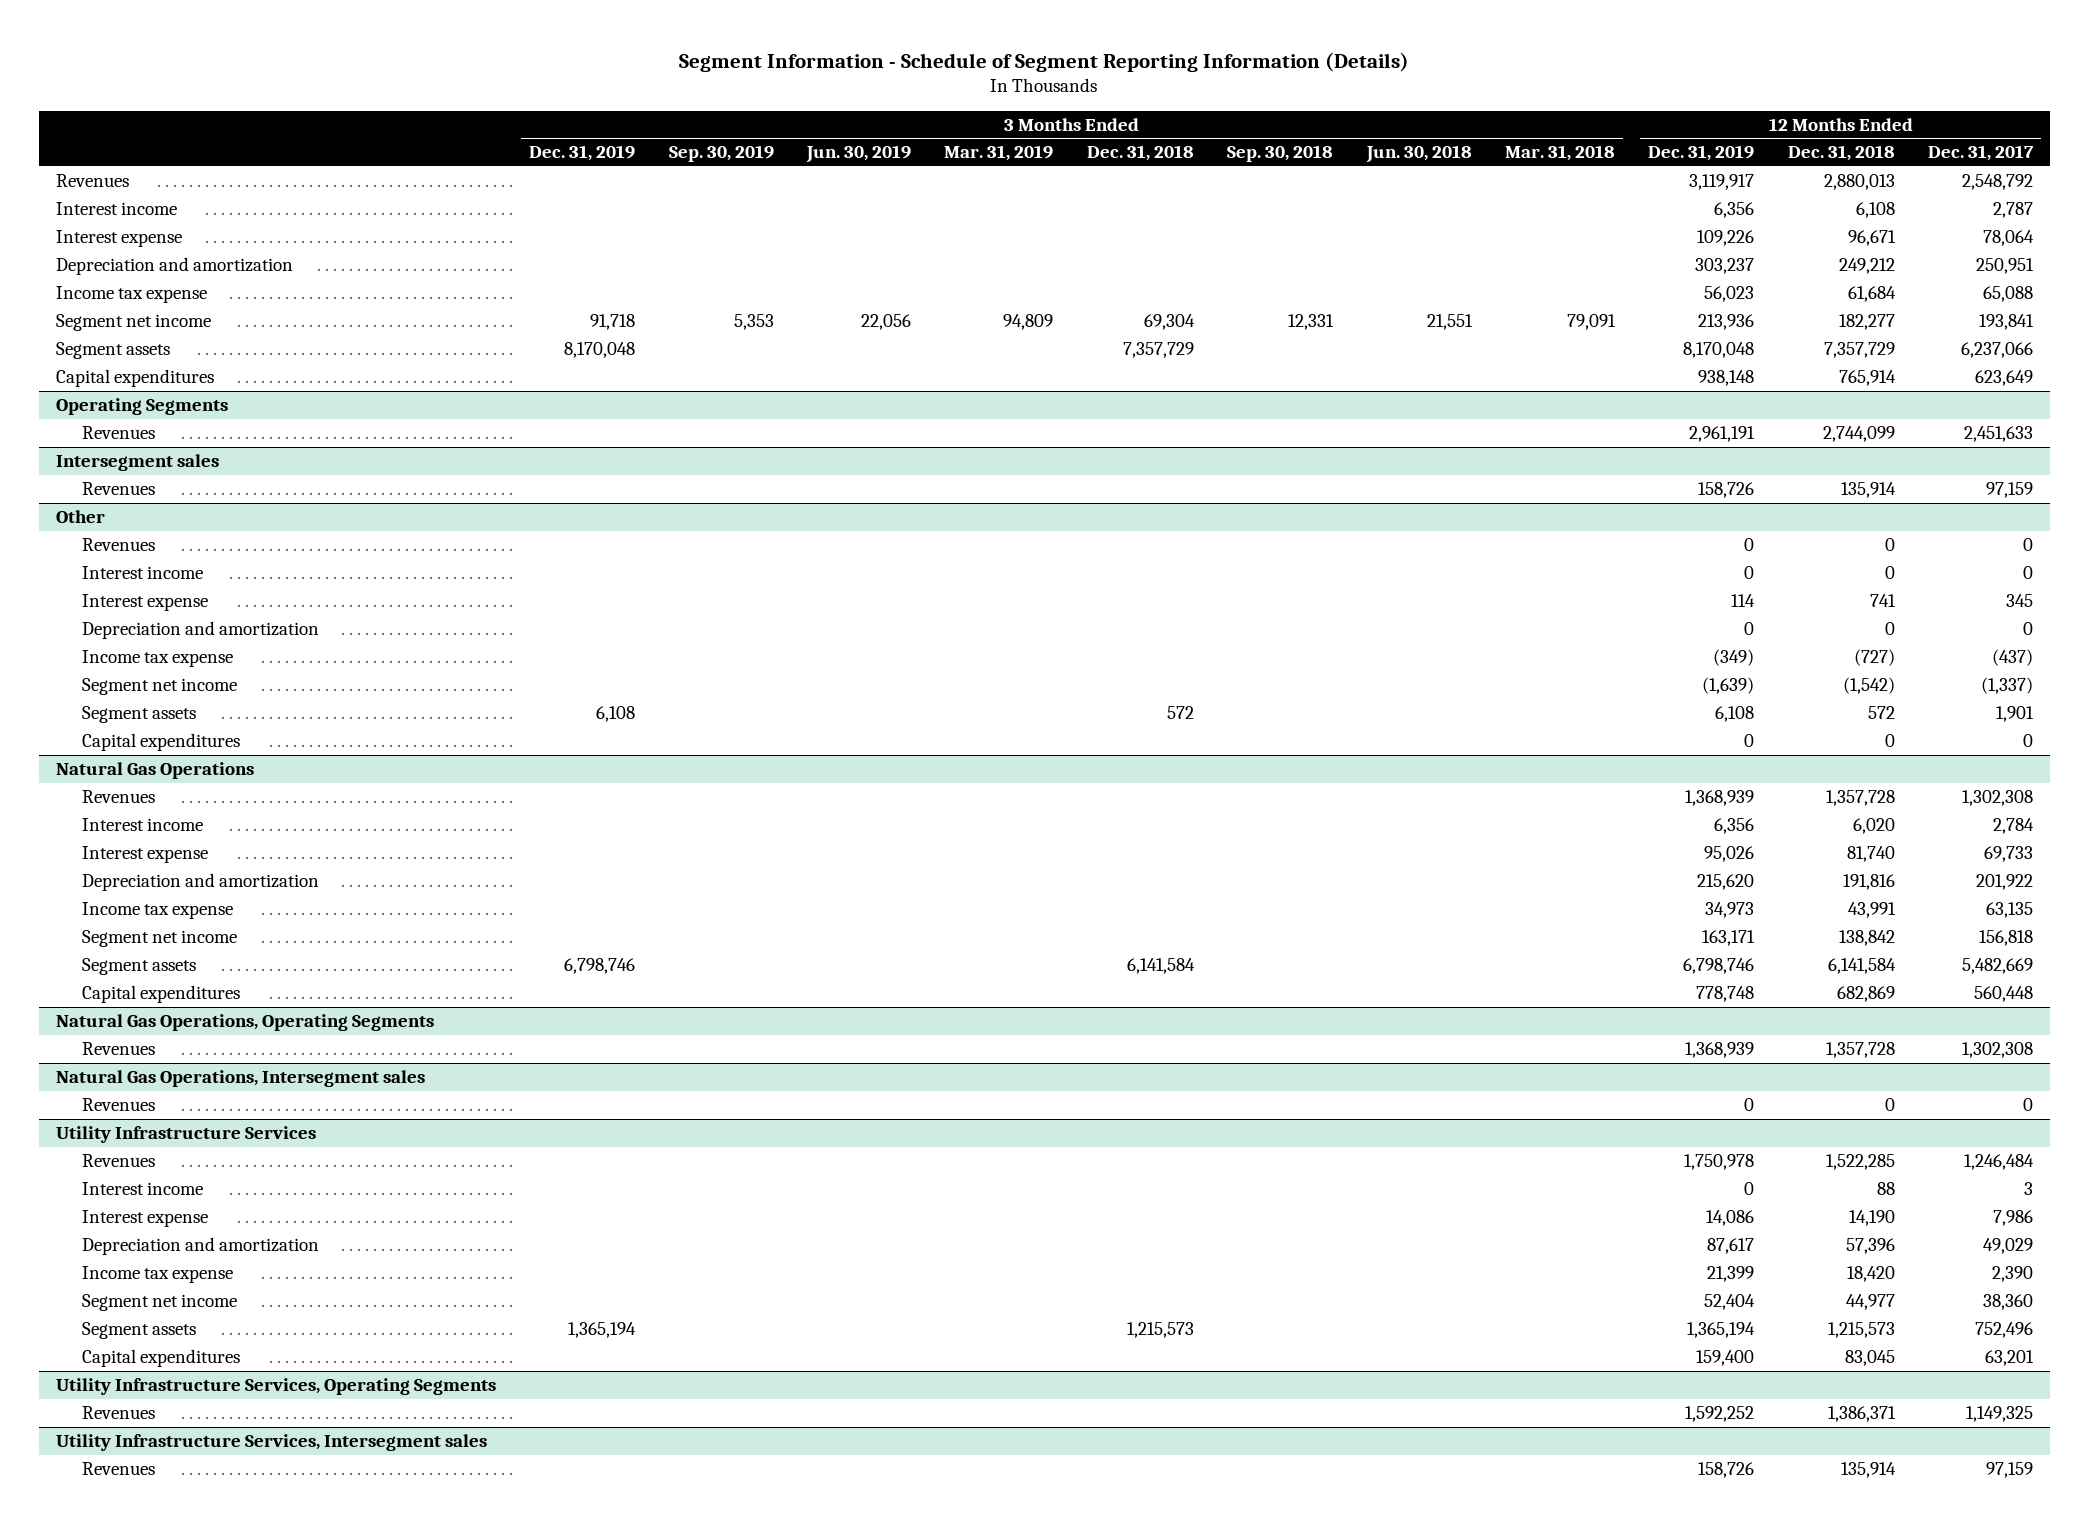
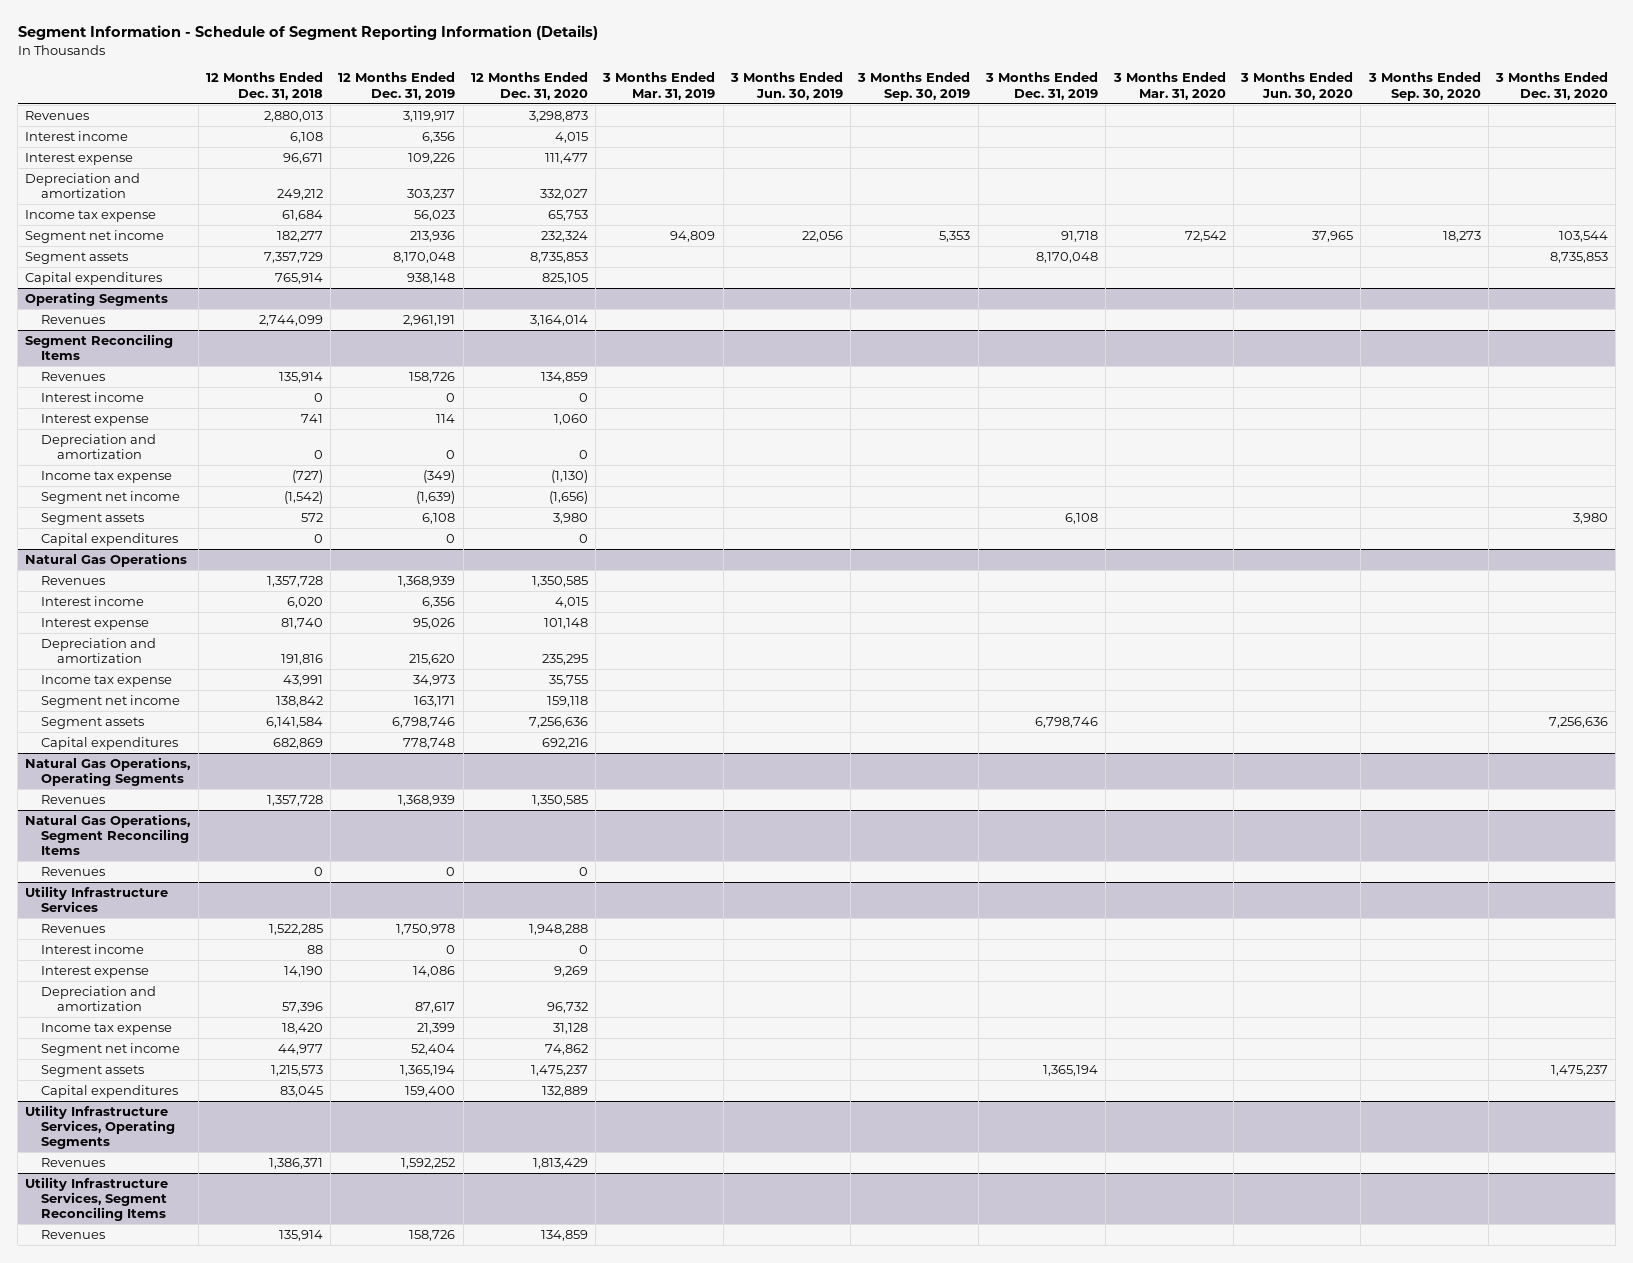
[1086,145,1194,162] Dec. 31, 2018 -> none
[1227,145,1334,163] Sep. 30, 2018 -> none
[1365,145,1472,164] Jun. 30, 2018 -> none
[1504,145,1615,162] Mar. 31, 2018 -> none
[1928,145,2035,162] Dec. 31, 2017 -> none
none -> [470,72,588,100] 12 Months Ended Dec. 31, 2020
none -> [1112,72,1226,100] 3 Months Ended Mar. 31, 2020
none -> [1240,72,1354,100] 3 Months Ended Jun. 30, 2020
none -> [1367,72,1481,101] 3 Months Ended Sep. 30, 2020
none -> [1495,72,1609,100] 3 Months Ended Dec. 31, 2020
[55,454,219,472] Intersegment sales -> none
none -> [25,334,174,361] Segment Reconciling Items
[55,510,105,524] Other -> none
[82,538,156,552] Revenues -> none
[55,1070,425,1088] Natural Gas Operations, Intersegment sales -> none
none -> [25,814,191,856] Natural Gas Operations, Segment Reconciling Items
[55,1434,487,1452] Utility Infrastructure Services, Intersegment sales -> none
none -> [25,1177,169,1222] Utility Infrastructure Services, Segment Reconciling Items

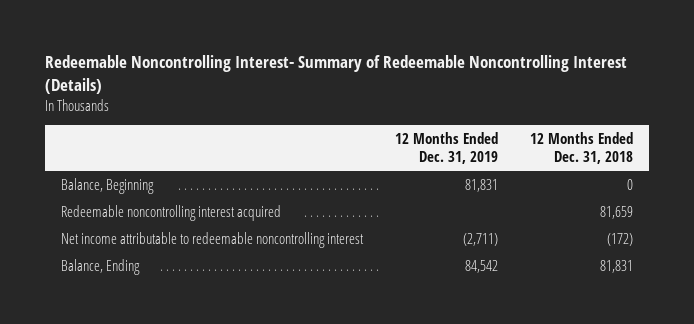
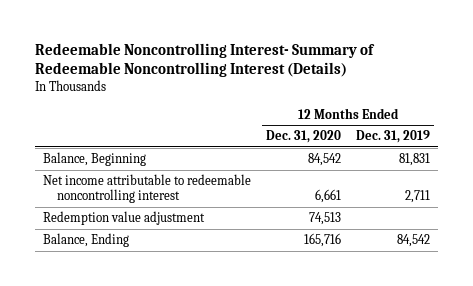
[530,132,634,164] 12 Months Ended Dec. 31, 2018 -> none
none -> [266,130,342,144] Dec. 31, 2020
[61,204,282,221] Redeemable noncontrolling interest acquired -> none
[463,232,499,246] (2,711) -> [405,190,431,204] 2,711
none -> [42,211,205,226] Redemption value adjustment

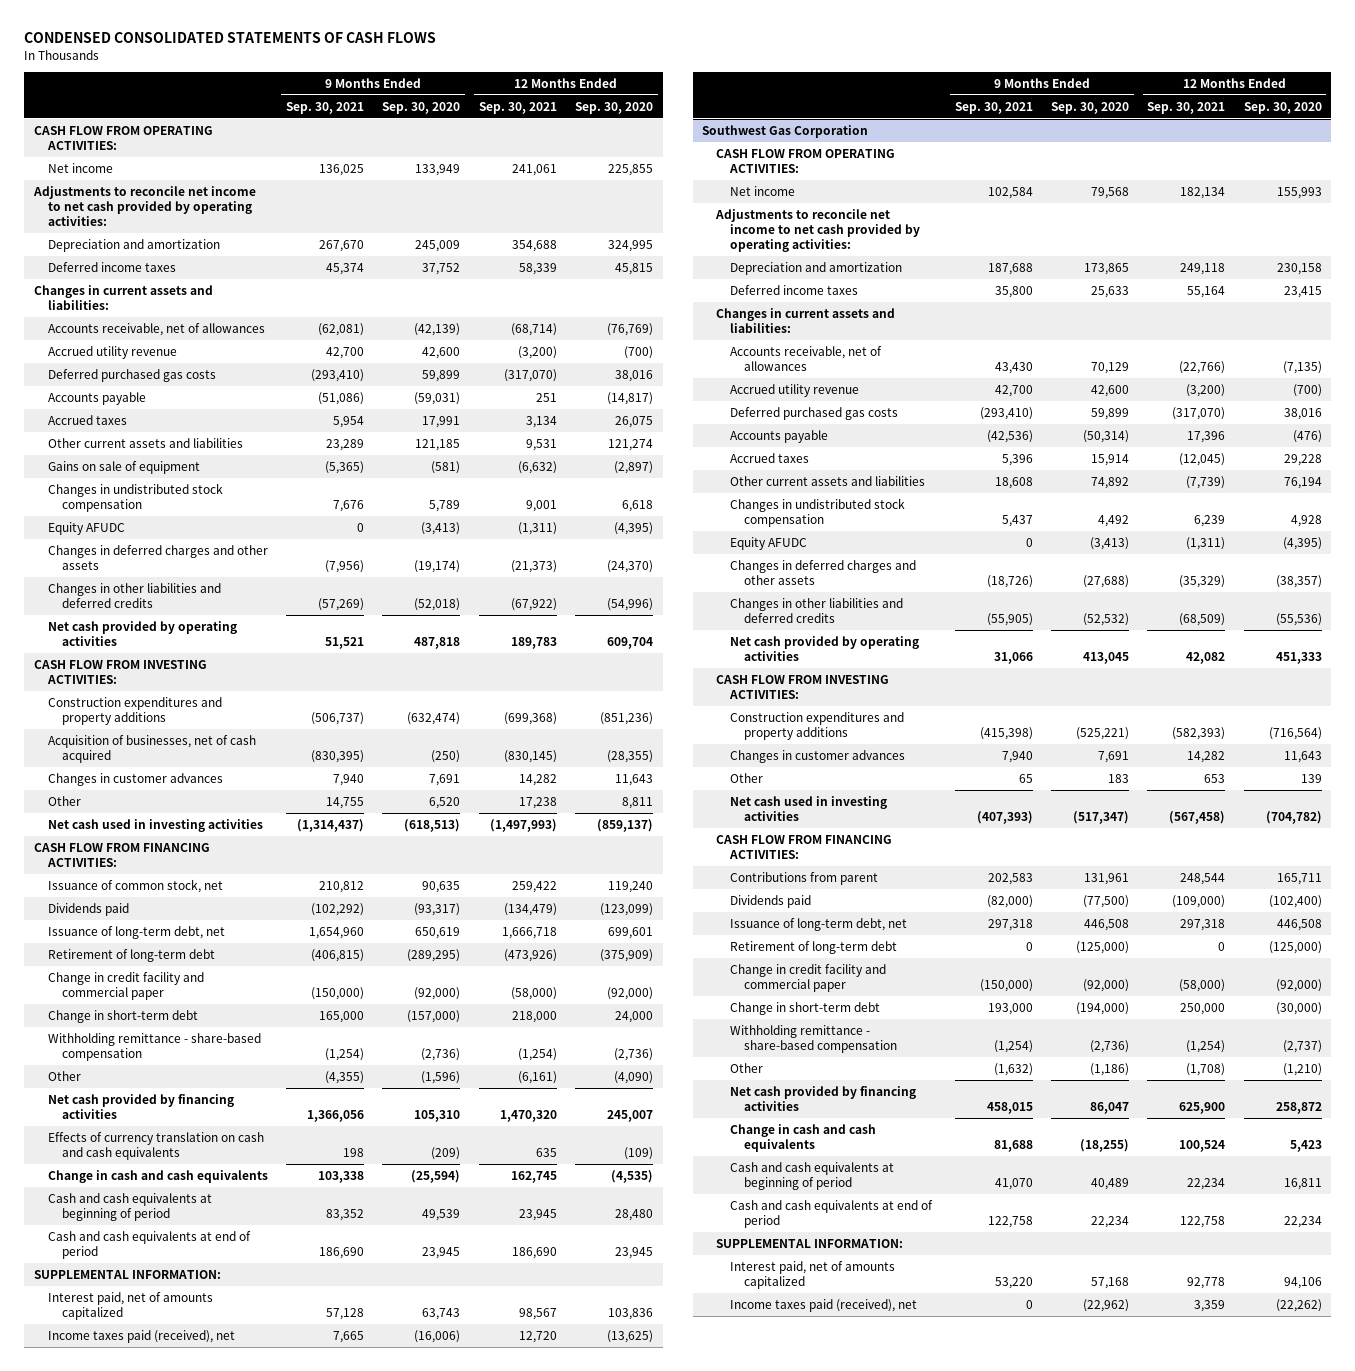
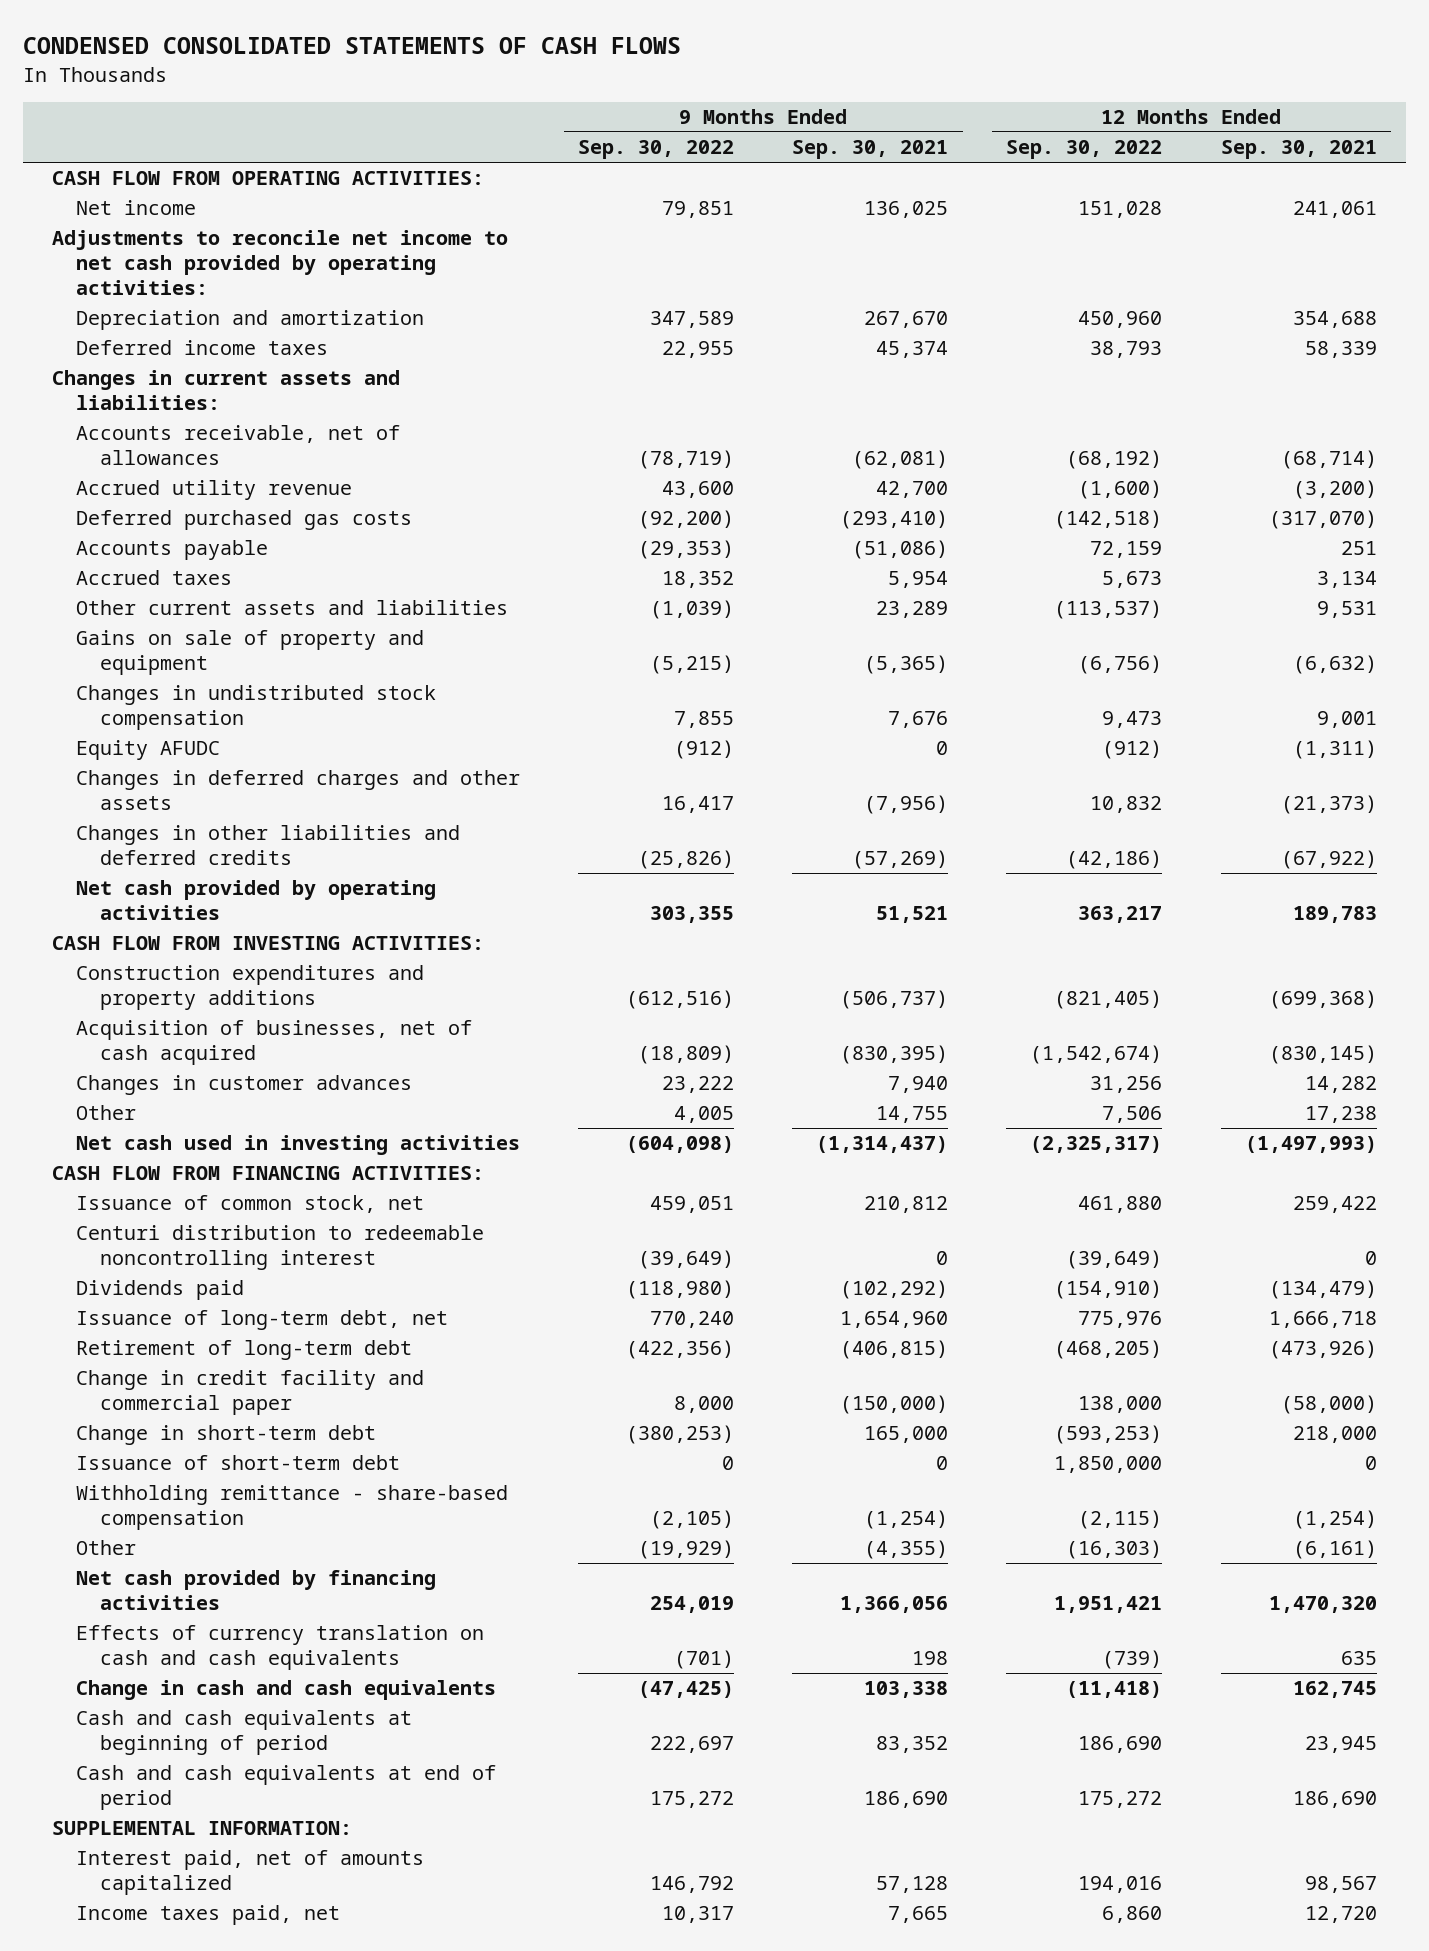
[382,101,461,114] Sep. 30, 2020 -> none
[575,101,654,114] Sep. 30, 2020 -> none
none -> [578,140,735,160] Sep. 30, 2022
none -> [1006,140,1163,160] Sep. 30, 2022
[47,460,200,474] Gains on sale of equipment -> [75,630,424,676] Gains on sale of property and equipment
none -> [75,1225,484,1271] Centuri distribution to redeemable noncontrolling interest
none -> [75,1455,400,1471] Issuance of short-term debt
[702,124,869,138] Southwest Gas Corporation -> none
[716,148,896,174] CASH FLOW FROM OPERATING ACTIVITIES: -> none
[730,185,796,196] Net income -> none
[715,208,921,253] Adjustments to reconcile net income to net cash provided by operating activities: -> none
[730,261,903,275] Depreciation and amortization -> none
[730,284,859,295] Deferred income taxes -> none
[716,307,896,334] Changes in current assets and liabilities: -> none
[730,345,883,372] Accounts receivable, net of allowances -> none
[730,383,860,397] Accrued utility revenue -> none
[730,406,899,420] Deferred purchased gas costs -> none
[730,429,829,443] Accounts payable -> none
[730,452,810,463] Accrued taxes -> none
[730,475,926,486] Other current assets and liabilities -> none
[730,497,906,528] Changes in undistributed stock compensation -> none
[730,536,808,550] Equity AFUDC -> none
[730,559,917,586] Changes in deferred charges and other assets -> none
[730,597,904,624] Changes in other liabilities and deferred credits -> none
[730,635,920,662] Net cash provided by operating activities -> none
[716,674,890,700] CASH FLOW FROM INVESTING ACTIVITIES: -> none
[730,711,905,741] Construction expenditures and property additions -> none
[730,749,906,763] Changes in customer advances -> none
[730,772,764,783] Other -> none
[730,795,888,822] Net cash used in investing activities -> none
[716,834,893,860] CASH FLOW FROM FINANCING ACTIVITIES: -> none
[730,871,879,885] Contributions from parent -> none
[730,894,812,908] Dividends paid -> none
[730,917,908,931] Issuance of long-term debt, net -> none
[730,940,898,954] Retirement of long-term debt -> none
[730,963,887,993] Change in credit facility and commercial paper -> none
[730,1001,881,1015] Change in short-term debt -> none
[730,1024,898,1054] Withholding remittance - share-based compensation -> none
[730,1062,764,1073] Other -> none
[730,1085,917,1112] Net cash provided by financing activities -> none
[730,1123,877,1153] Change in cash and cash equivalents -> none
[730,1161,895,1191] Cash and cash equivalents at beginning of period -> none
[730,1199,934,1229] Cash and cash equivalents at end of period -> none
[716,1238,904,1248] SUPPLEMENTAL INFORMATION: -> none
[730,1260,896,1290] Interest paid, net of amounts capitalized -> none
[730,1298,918,1312] Income taxes paid (received), net -> none
[47,1329,235,1343] Income taxes paid (received), net -> [75,1905,340,1926] Income taxes paid, net

